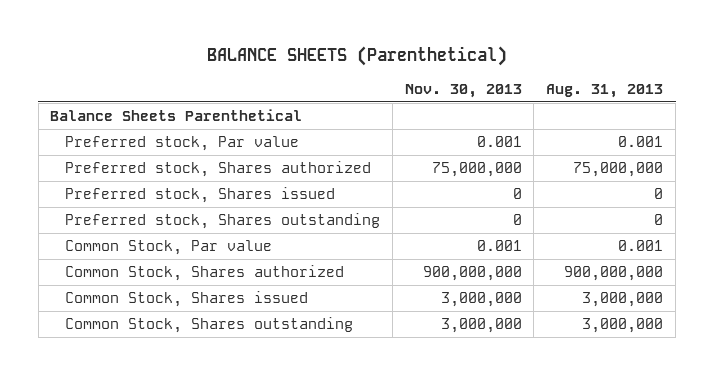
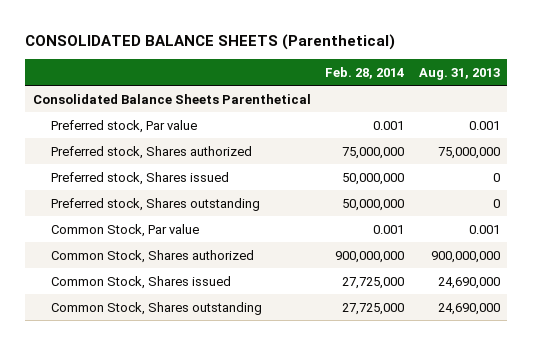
[206,45,507,66] BALANCE SHEETS (Parenthetical) -> [25,33,396,50] CONSOLIDATED BALANCE SHEETS (Parenthetical)
[404,83,522,98] Nov. 30, 2013 -> none
none -> [325,66,405,79] Feb. 28, 2014
[50,109,303,122] Balance Sheets Parenthetical -> [32,93,311,104] Consolidated Balance Sheets Parenthetical
[582,292,664,308] 3,000,000 -> [438,276,501,289] 24,690,000
[582,318,664,334] 3,000,000 -> [438,302,501,315] 24,690,000

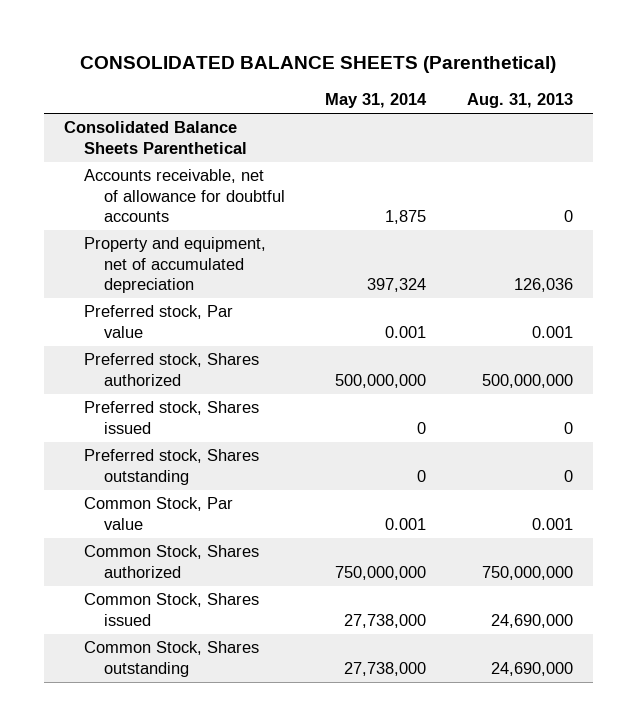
[325,66,405,79] Feb. 28, 2014 -> none
none -> [325,93,428,109] May 31, 2014
none -> [83,169,285,223] Accounts receivable, net of allowance for doubtful accounts
none -> [83,237,266,294] Property and equipment, net of accumulated depreciation
[438,146,501,159] 75,000,000 -> [481,373,573,388] 500,000,000
[431,250,501,263] 900,000,000 -> [481,565,573,580] 750,000,000

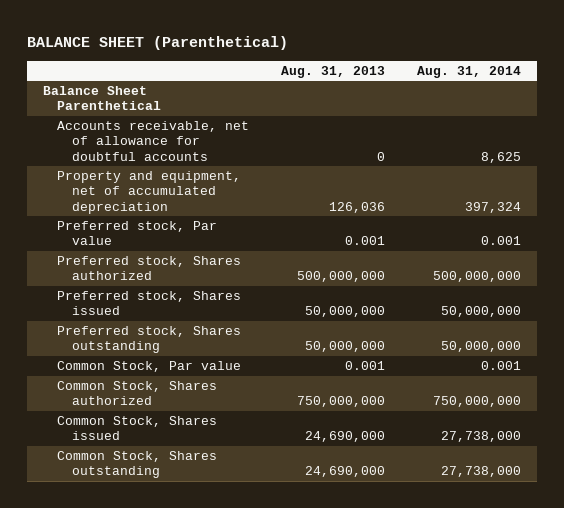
[80,56,557,74] CONSOLIDATED BALANCE SHEETS (Parenthetical) -> [27,36,289,51] BALANCE SHEET (Parenthetical)
[325,93,428,109] May 31, 2014 -> none
none -> [416,65,521,78] Aug. 31, 2014
[63,121,247,154] Consolidated Balance Sheets Parenthetical -> [43,86,162,111] Balance Sheet Parenthetical
[563,421,573,434] 0 -> [305,306,386,318] 50,000,000
[563,469,573,482] 0 -> [305,341,386,353] 50,000,000

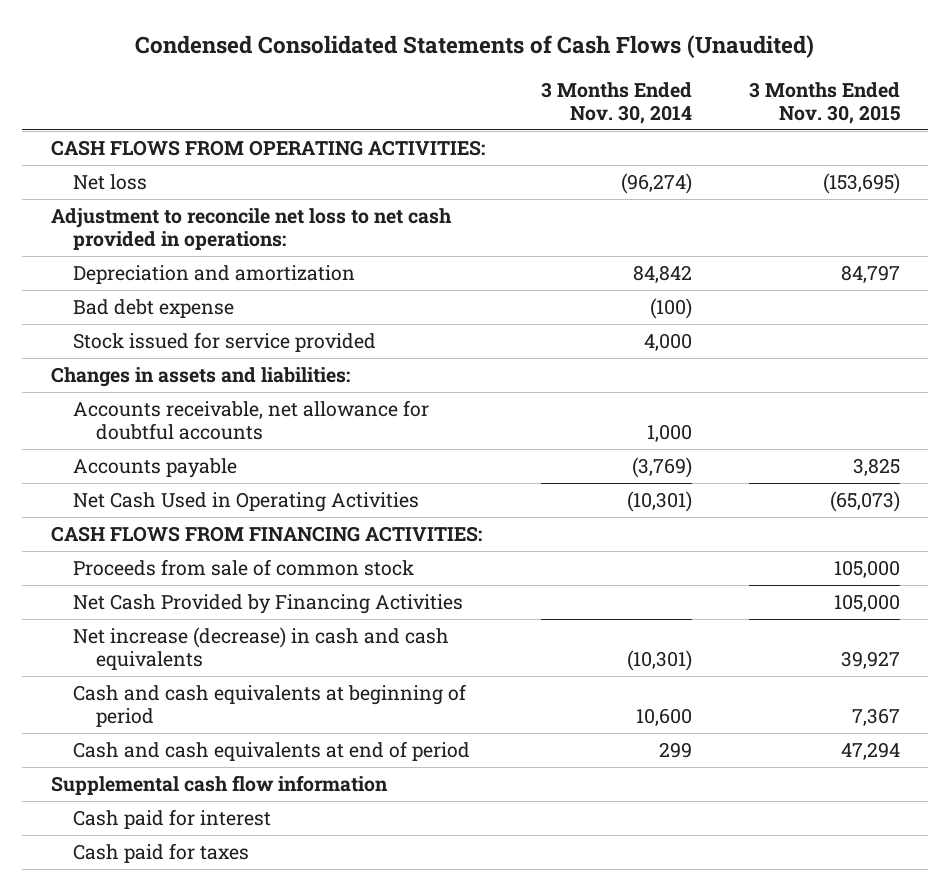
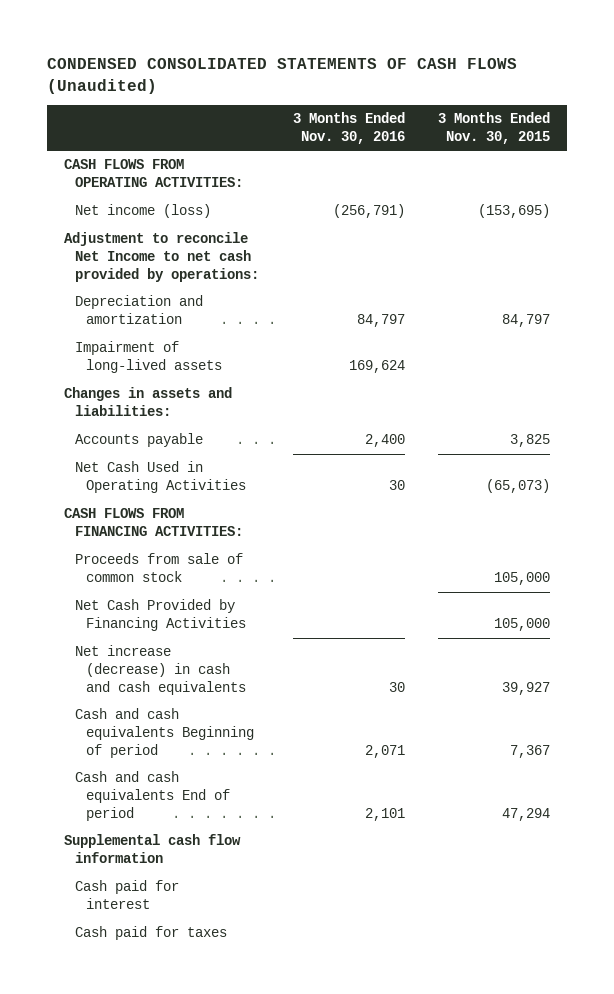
[135,34,815,58] Condensed Consolidated Statements of Cash Flows (Unaudited) -> [47,58,518,94] CONDENSED CONSOLIDATED STATEMENTS OF CASH FLOWS (Unaudited)
[541,82,693,124] 3 Months Ended Nov. 30, 2014 -> none
none -> [292,112,405,145] 3 Months Ended Nov. 30, 2016
[73,174,148,191] Net loss -> [75,204,212,219] Net income (loss)
[50,208,452,251] Adjustment to reconcile net loss to net cash provided in operations: -> [64,232,260,283] Adjustment to reconcile Net Income to net cash provided by operations:
[73,299,235,319] Bad debt expense -> none
[73,332,377,353] Stock issued for service provided -> none
none -> [75,341,223,374] Impairment of long-lived assets
[73,400,430,441] Accounts receivable, net allowance for doubtful accounts -> none
[73,684,467,728] Cash and cash equivalents at beginning of period -> [75,708,255,759] Cash and cash equivalents Beginning of period
[73,741,471,762] Cash and cash equivalents at end of period -> [75,771,231,822] Cash and cash equivalents End of period

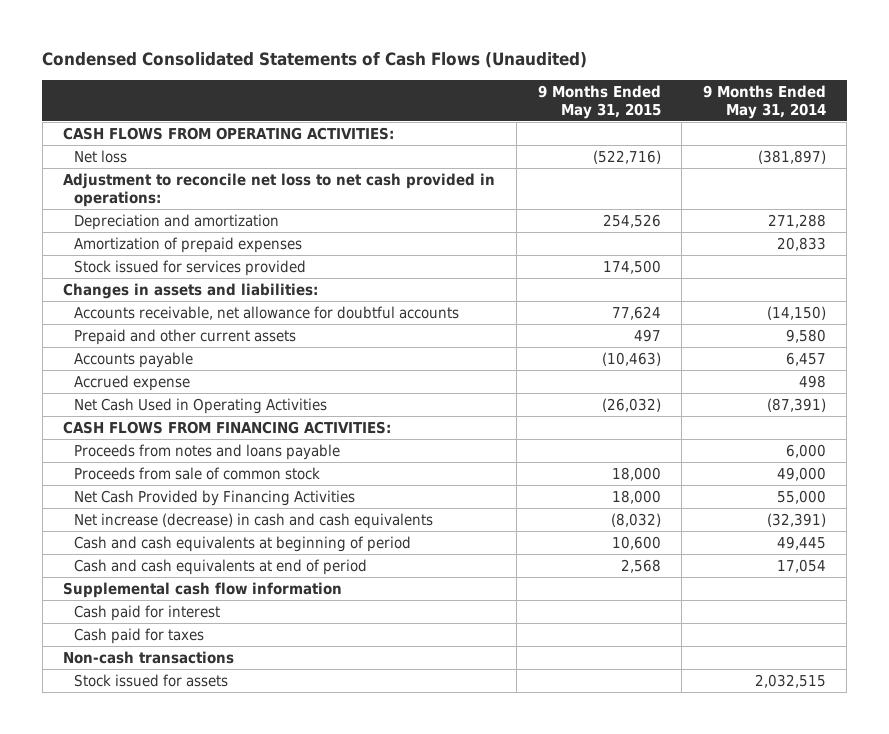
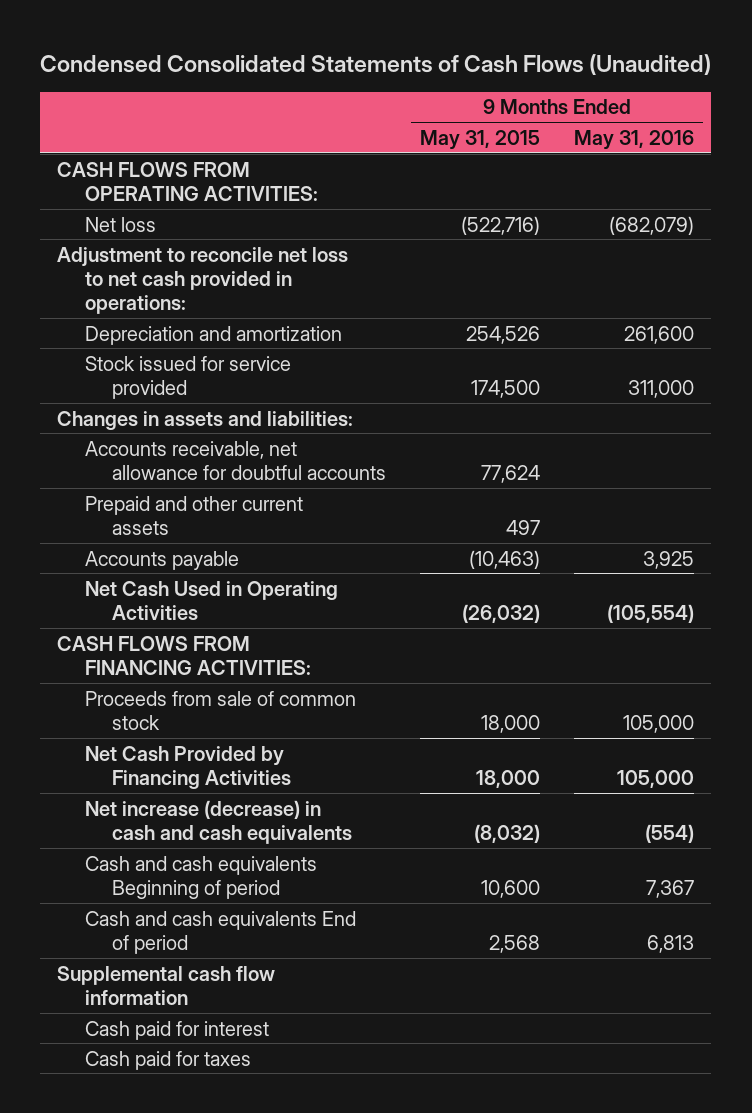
[702,84,826,119] 9 Months Ended May 31, 2014 -> none
none -> [574,129,695,150] May 31, 2016
[74,236,303,253] Amortization of prepaid expenses -> none
[74,259,307,276] Stock issued for services provided -> [84,355,291,400] Stock issued for service provided
[74,374,191,391] Accrued expense -> none
[74,443,341,460] Proceeds from notes and loans payable -> none
[74,535,412,552] Cash and cash equivalents at beginning of period -> [84,855,317,900] Cash and cash equivalents Beginning of period
[74,558,368,575] Cash and cash equivalents at end of period -> [84,910,356,955] Cash and cash equivalents End of period
[63,650,235,664] Non-cash transactions -> none
[74,673,229,687] Stock issued for assets -> none

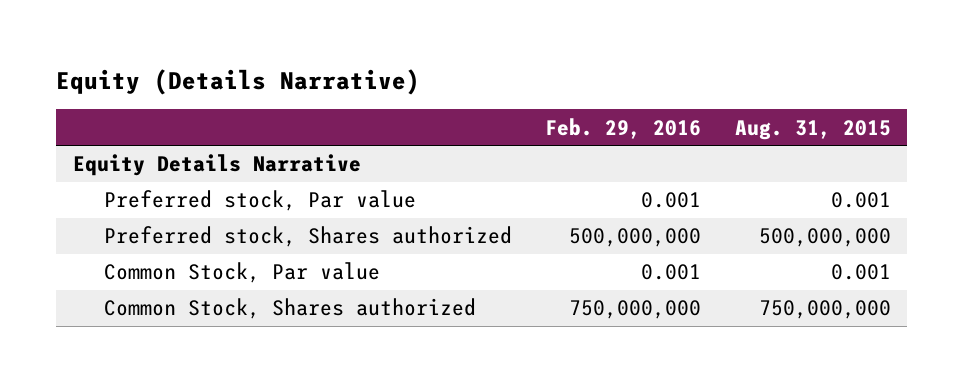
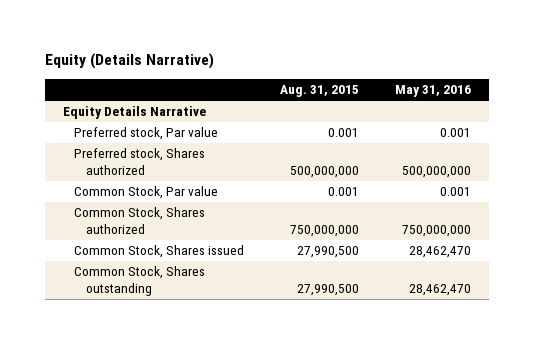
[545,117,702,139] Feb. 29, 2016 -> none
none -> [395,85,472,98] May 31, 2016
none -> [74,245,245,259] Common Stock, Shares issued
none -> [74,266,206,296] Common Stock, Shares outstanding

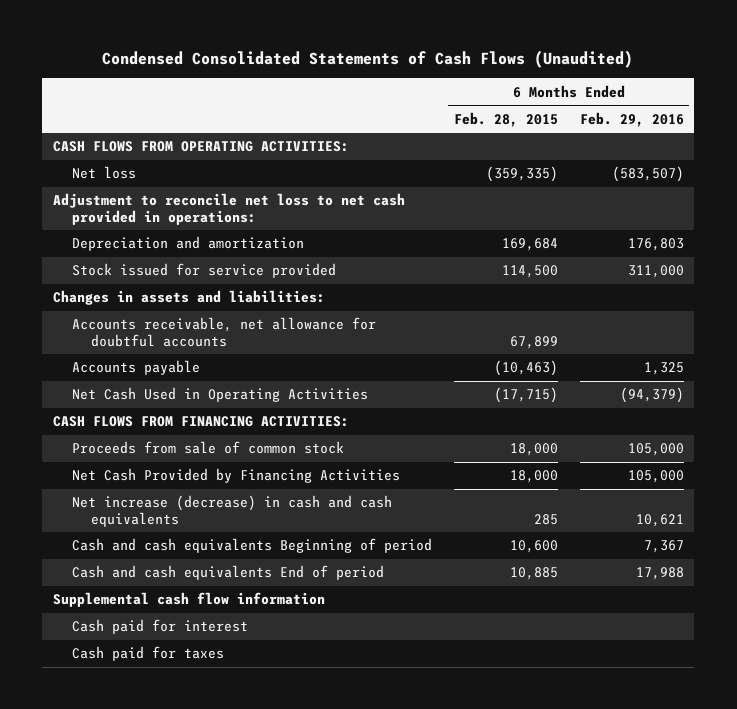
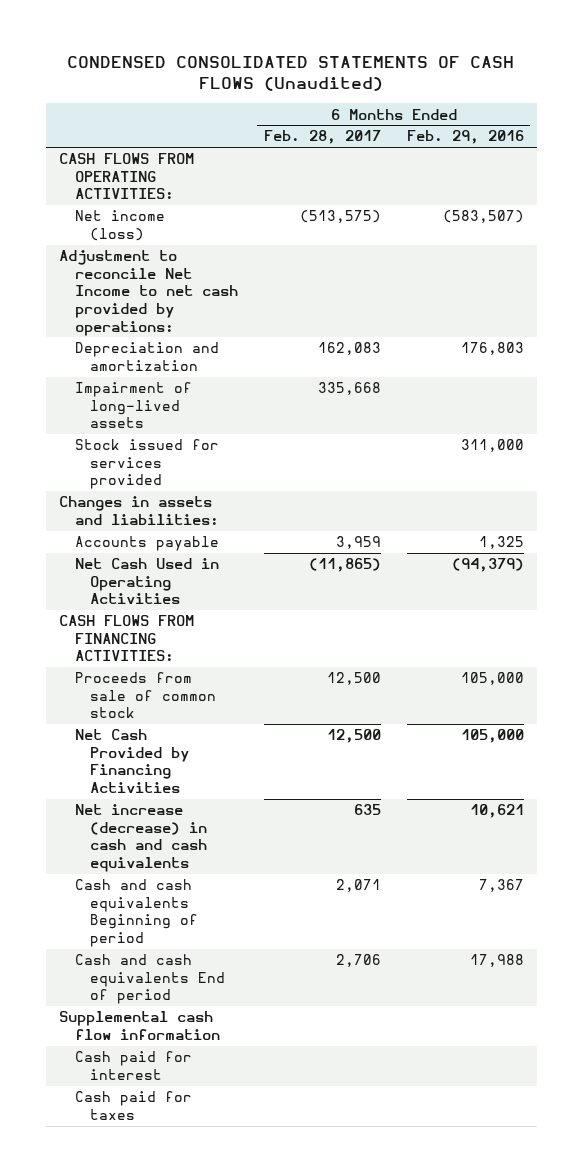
[102,50,634,69] Condensed Consolidated Statements of Cash Flows (Unaudited) -> [67,55,515,92] CONDENSED CONSOLIDATED STATEMENTS OF CASH FLOWS (Unaudited)
[453,111,558,127] Feb. 28, 2015 -> none
none -> [263,130,381,145] Feb. 28, 2017
[72,166,137,180] Net loss -> [74,210,165,241] Net income (loss)
[53,193,406,225] Adjustment to reconcile net loss to net cash provided in operations: -> [59,250,238,336] Adjustment to reconcile Net Income to net cash provided by operations:
none -> [74,382,192,429] Impairment of long-lived assets
[72,263,337,279] Stock issued for service provided -> [74,439,219,490] Stock issued for services provided
[72,317,377,347] Accounts receivable, net allowance for doubtful accounts -> none

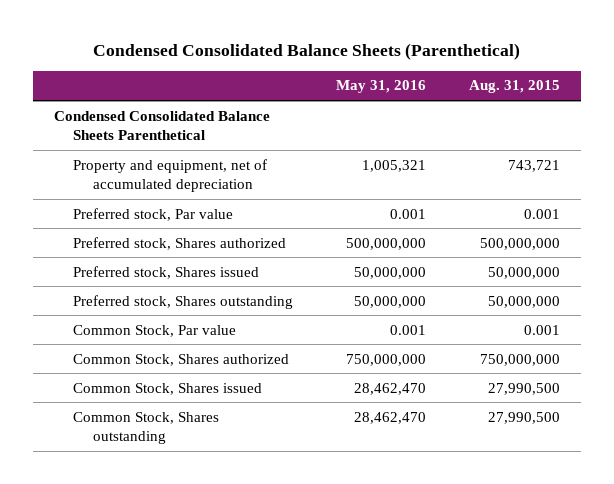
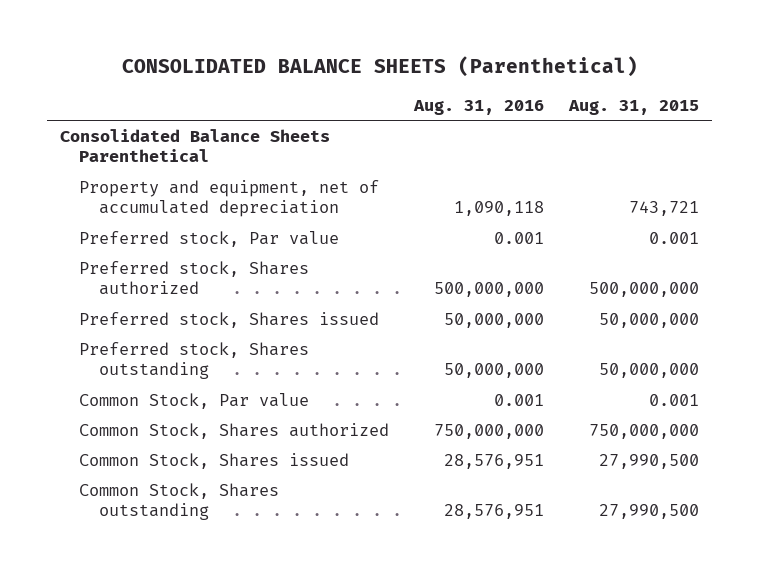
[92,42,520,60] Condensed Consolidated Balance Sheets (Parenthetical) -> [121,56,638,78] CONSOLIDATED BALANCE SHEETS (Parenthetical)
[336,80,427,94] May 31, 2016 -> none
none -> [413,99,545,115] Aug. 31, 2016
[53,110,270,140] Condensed Consolidated Balance Sheets Parenthetical -> [59,128,330,163] Consolidated Balance Sheets Parenthetical

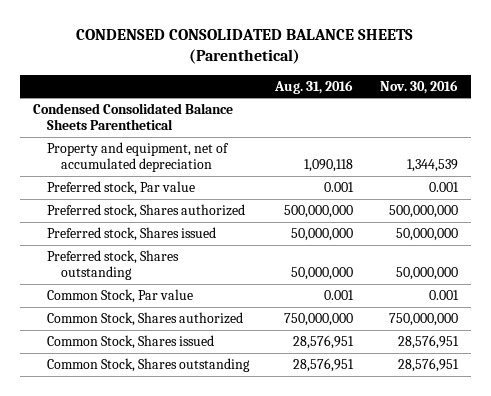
[121,56,638,78] CONSOLIDATED BALANCE SHEETS (Parenthetical) -> [76,29,414,65] CONDENSED CONSOLIDATED BALANCE SHEETS (Parenthetical)
[568,99,700,115] Aug. 31, 2015 -> none
none -> [379,79,458,94] Nov. 30, 2016
[59,128,330,163] Consolidated Balance Sheets Parenthetical -> [32,102,233,131] Condensed Consolidated Balance Sheets Parenthetical

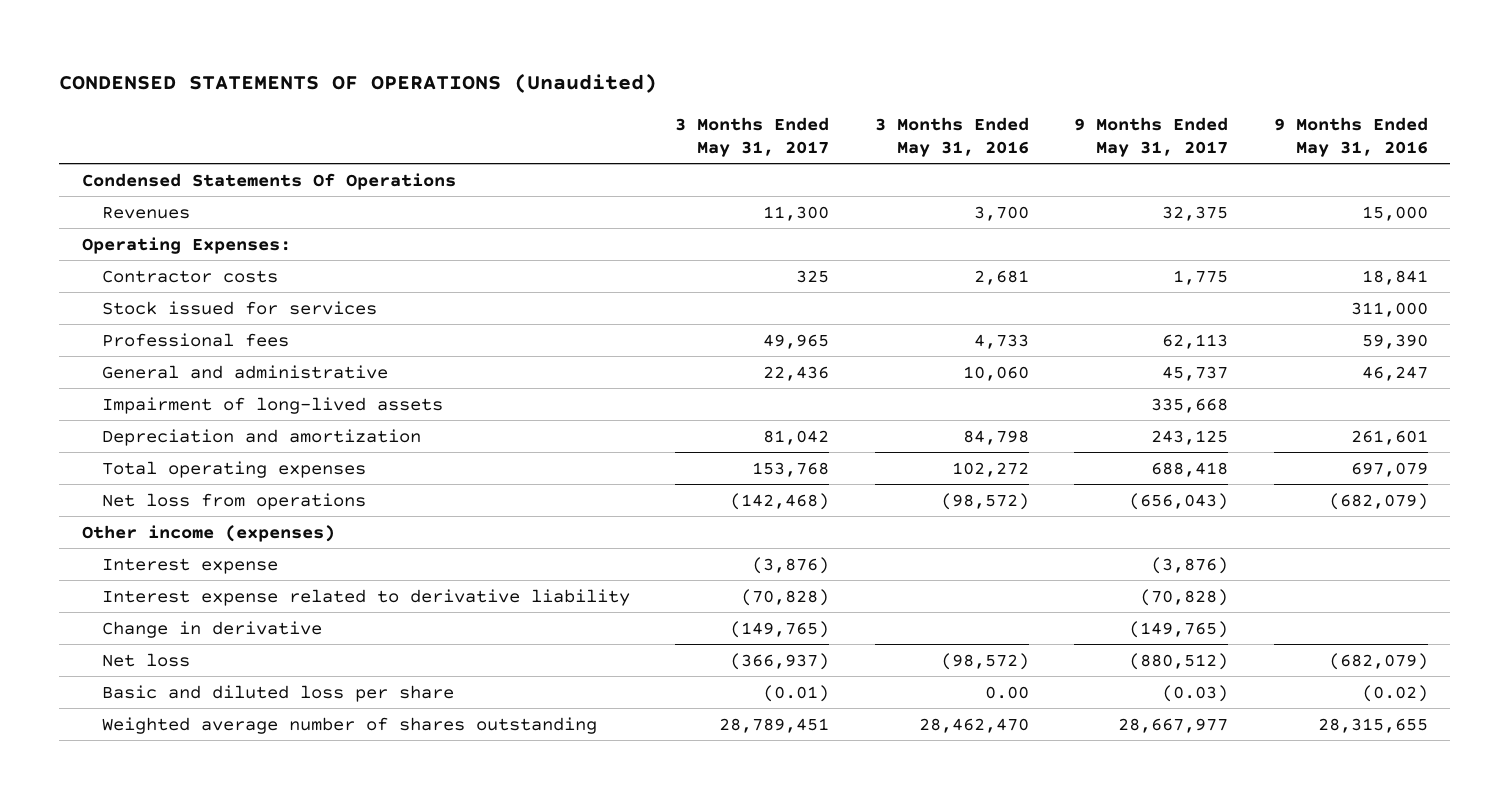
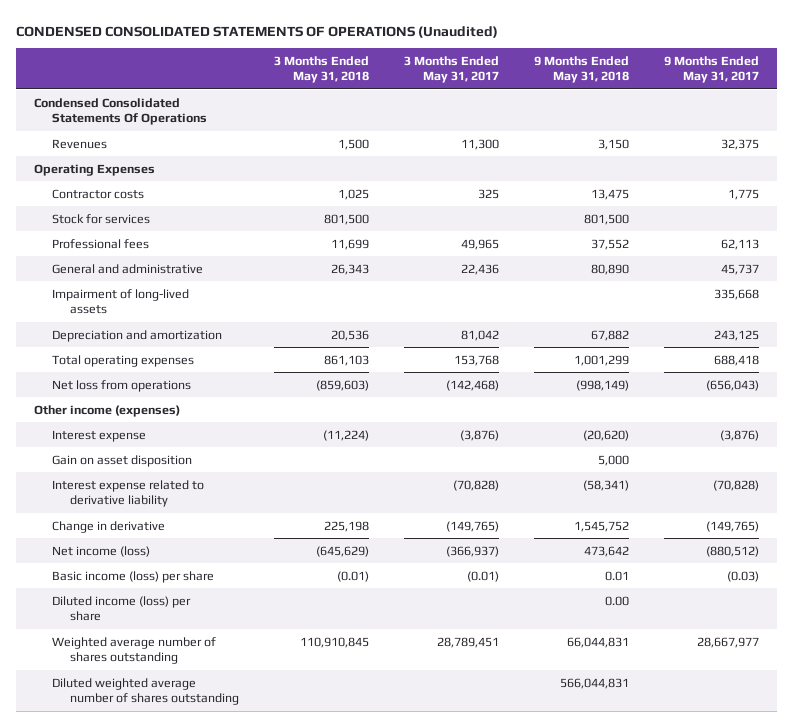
[59,73,658,94] CONDENSED STATEMENTS OF OPERATIONS (Unaudited) -> [16,25,499,38] CONDENSED CONSOLIDATED STATEMENTS OF OPERATIONS (Unaudited)
[874,117,1029,158] 3 Months Ended May 31, 2016 -> none
[1273,117,1428,158] 9 Months Ended May 31, 2016 -> none
none -> [274,55,370,84] 3 Months Ended May 31, 2018
none -> [534,55,630,84] 9 Months Ended May 31, 2018
[81,172,456,190] Condensed Statements Of Operations -> [33,97,207,126] Condensed Consolidated Statements Of Operations
[81,236,291,254] Operating Expenses: -> [33,163,155,176] Operating Expenses
[102,300,378,315] Stock issued for services -> [51,213,150,224] Stock for services
none -> [51,454,192,467] Gain on asset disposition
[102,652,191,667] Net loss -> [51,545,150,557] Net income (loss)
[102,684,455,702] Basic and diluted loss per share -> [51,570,214,583] Basic income (loss) per share
none -> [51,595,191,622] Diluted income (loss) per share
none -> [51,677,240,706] Diluted weighted average number of shares outstanding

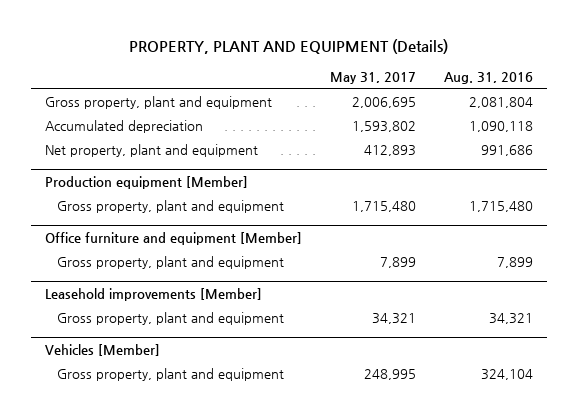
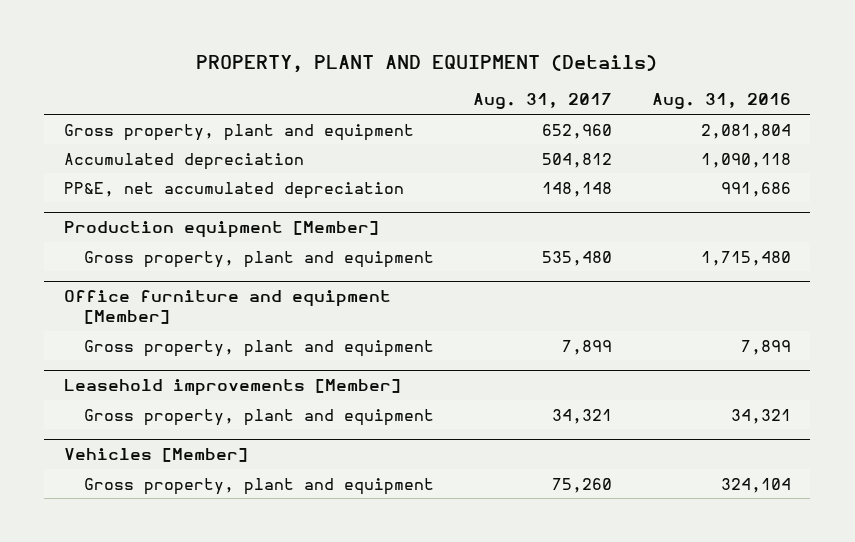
[329,71,416,84] May 31, 2017 -> none
none -> [473,93,613,110] Aug. 31, 2017
[44,143,258,157] Net property, plant and equipment -> [64,181,405,199] PP&E, net accumulated depreciation

